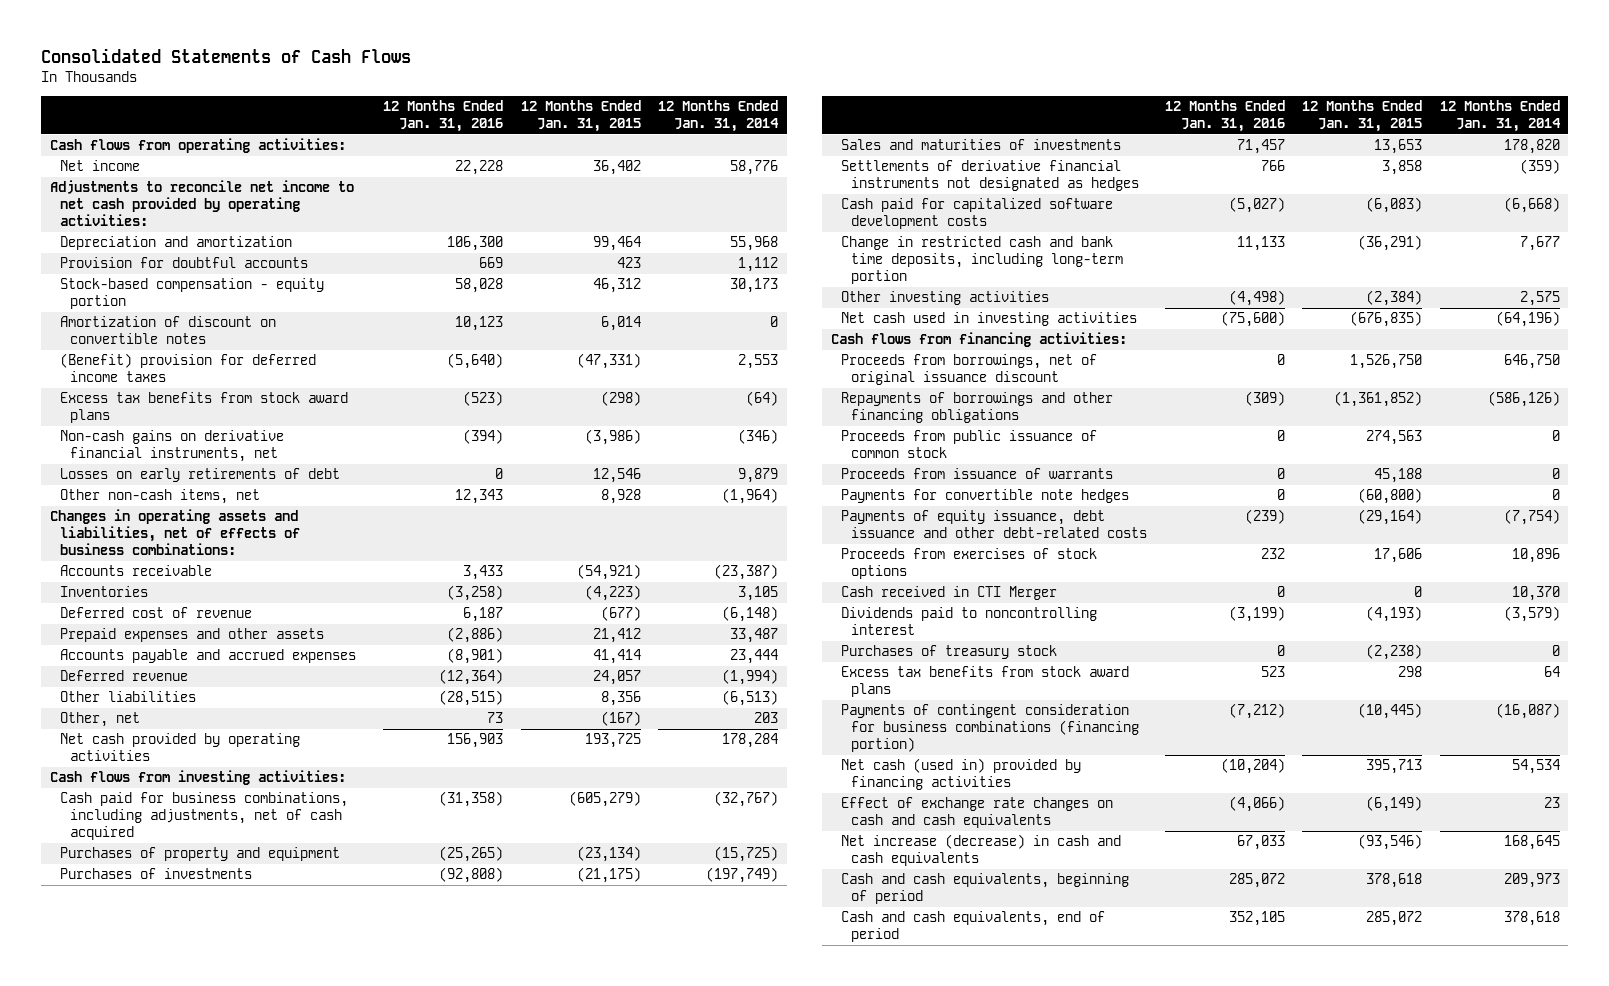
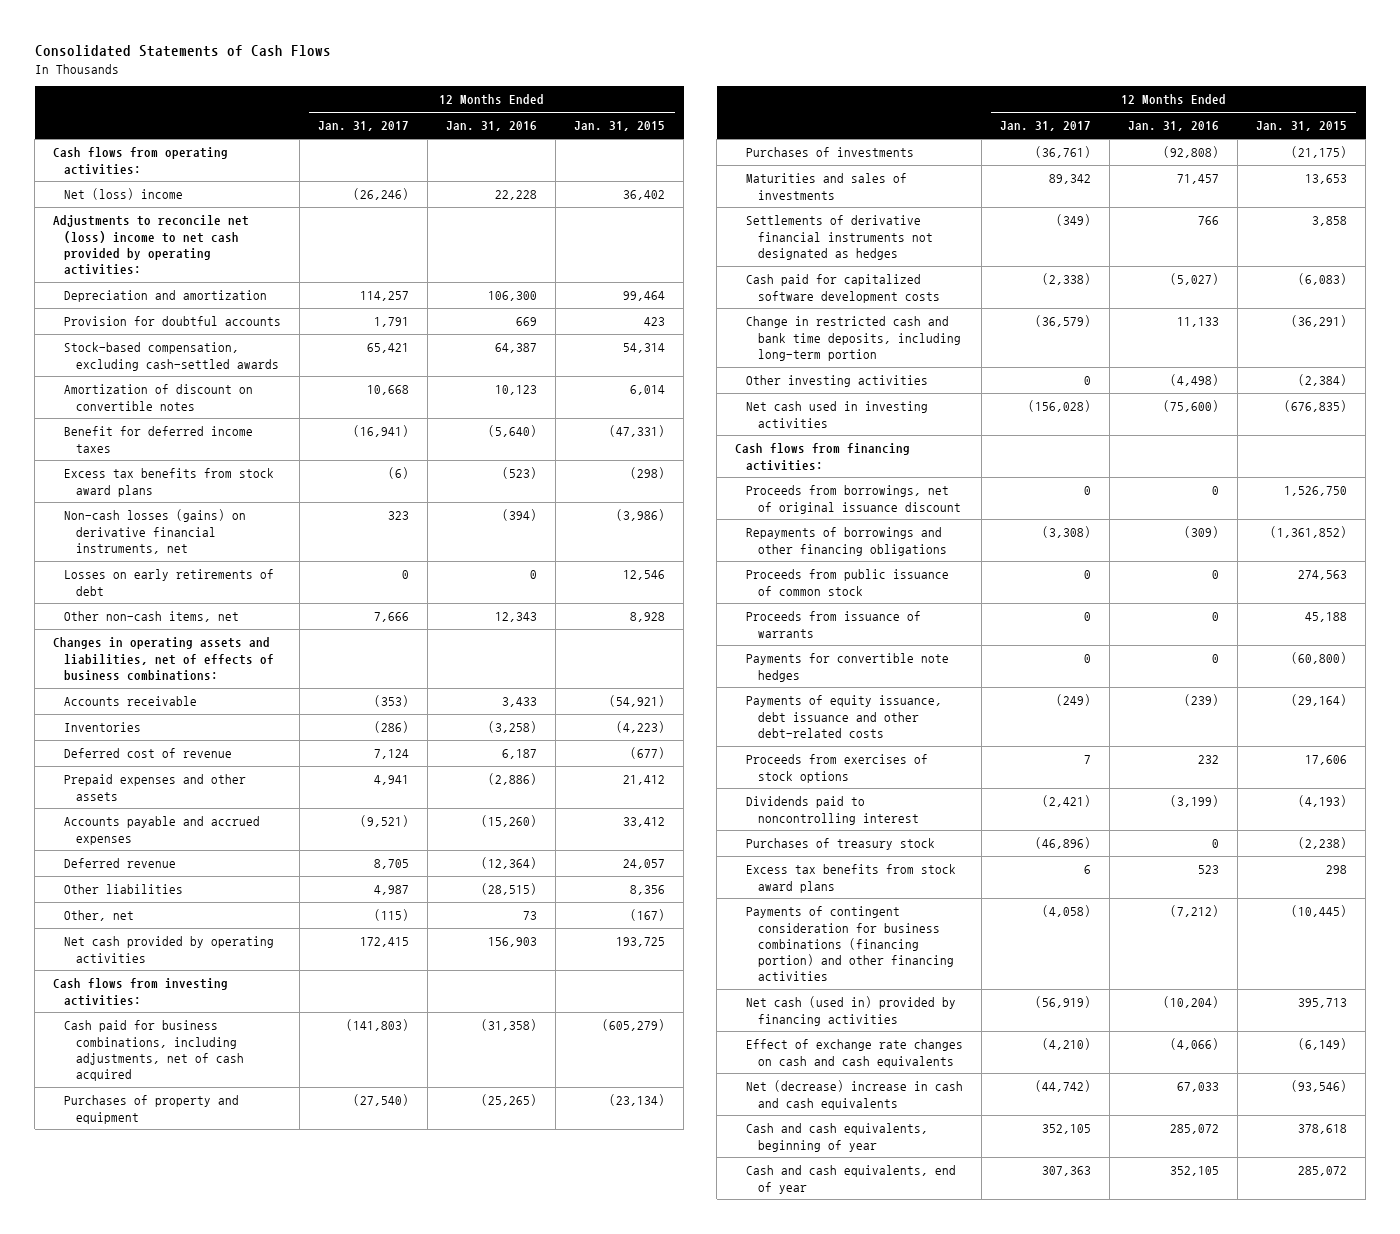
[658,100,780,133] 12 Months Ended Jan. 31, 2014 -> none
none -> [318,121,410,132] Jan. 31, 2017
[59,160,140,172] Net income -> [64,188,184,201] Net (loss) income
[49,180,354,227] Adjustments to reconcile net income to net cash provided by operating activities: -> [53,215,250,276] Adjustments to reconcile net (loss) income to net cash provided by operating activities:
[59,278,324,310] Stock-based compensation - equity portion -> [64,342,279,371] Stock-based compensation, excluding cash-settled awards
[455,278,504,294] 58,028 -> [495,343,538,354] 64,387
[592,278,641,294] 46,312 -> [623,343,666,354] 54,314
[59,353,316,383] (Benefit) provision for deferred income taxes -> [64,426,254,453] Benefit for deferred income taxes
[59,430,284,463] Non-cash gains on derivative financial instruments, net -> [64,509,247,554] Non-cash losses (gains) on derivative financial instruments, net
[447,648,504,665] (8,901) -> [481,815,538,828] (15,260)
[592,649,641,665] 41,414 -> [623,817,666,828] 33,412
[841,139,1122,151] Sales and maturities of investments -> [746,173,908,200] Maturities and sales of investments
[841,586,1058,601] Cash received in CTI Merger -> none
[841,704,1140,753] Payments of contingent consideration for business combinations (financing portion) -> [746,906,954,982] Payments of contingent consideration for business combinations (financing portion) and other financing activities
[841,834,1122,867] Net increase (decrease) in cash and cash equivalents -> [746,1080,964,1110] Net (decrease) increase in cash and cash equivalents
[841,873,1130,905] Cash and cash equivalents, beginning of period -> [746,1123,929,1152] Cash and cash equivalents, beginning of year
[841,911,1106,943] Cash and cash equivalents, end of period -> [746,1165,957,1194] Cash and cash equivalents, end of year

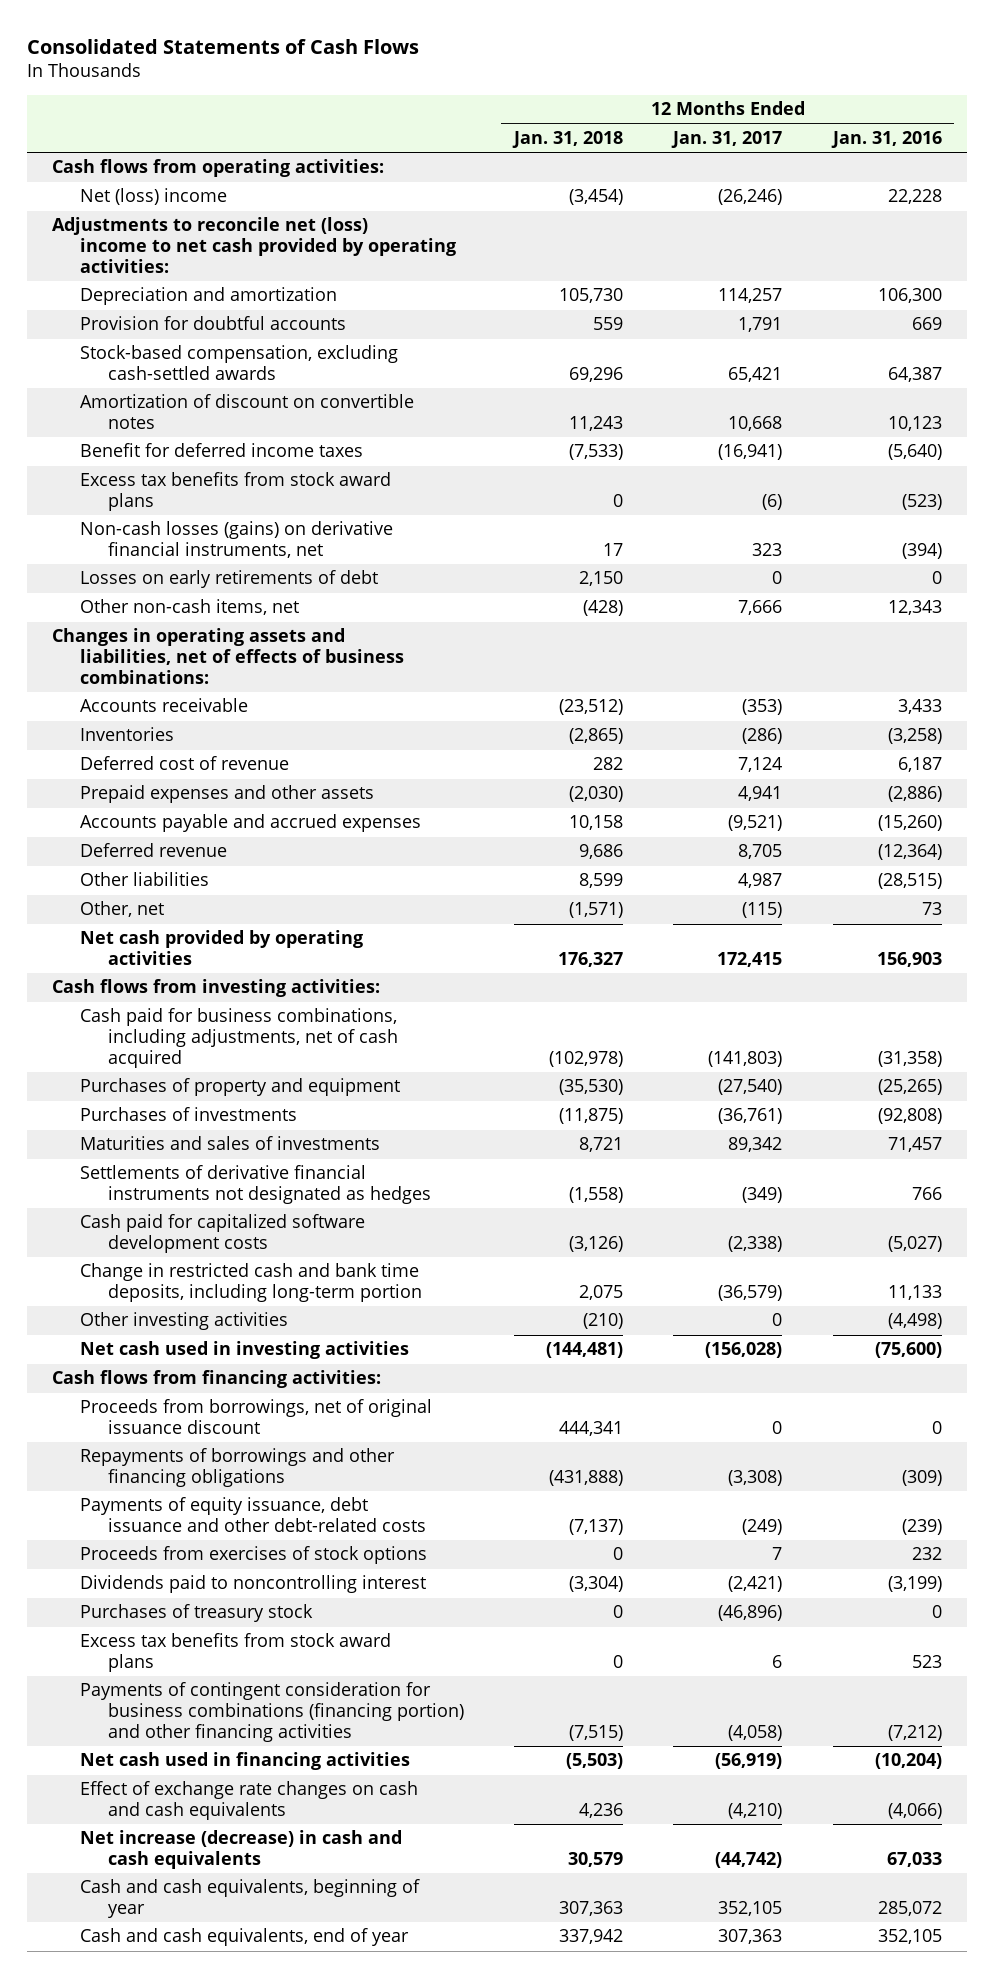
[574,121,666,132] Jan. 31, 2015 -> none
none -> [512,130,624,148] Jan. 31, 2018
[746,569,950,596] Proceeds from public issuance of common stock -> none
[746,611,922,638] Proceeds from issuance of warrants -> none
[746,653,950,682] Payments for convertible note hedges -> none
[746,996,957,1026] Net cash (used in) provided by financing activities -> [80,1752,411,1771] Net cash used in financing activities
[746,1080,964,1110] Net (decrease) increase in cash and cash equivalents -> [80,1830,403,1870] Net increase (decrease) in cash and cash equivalents

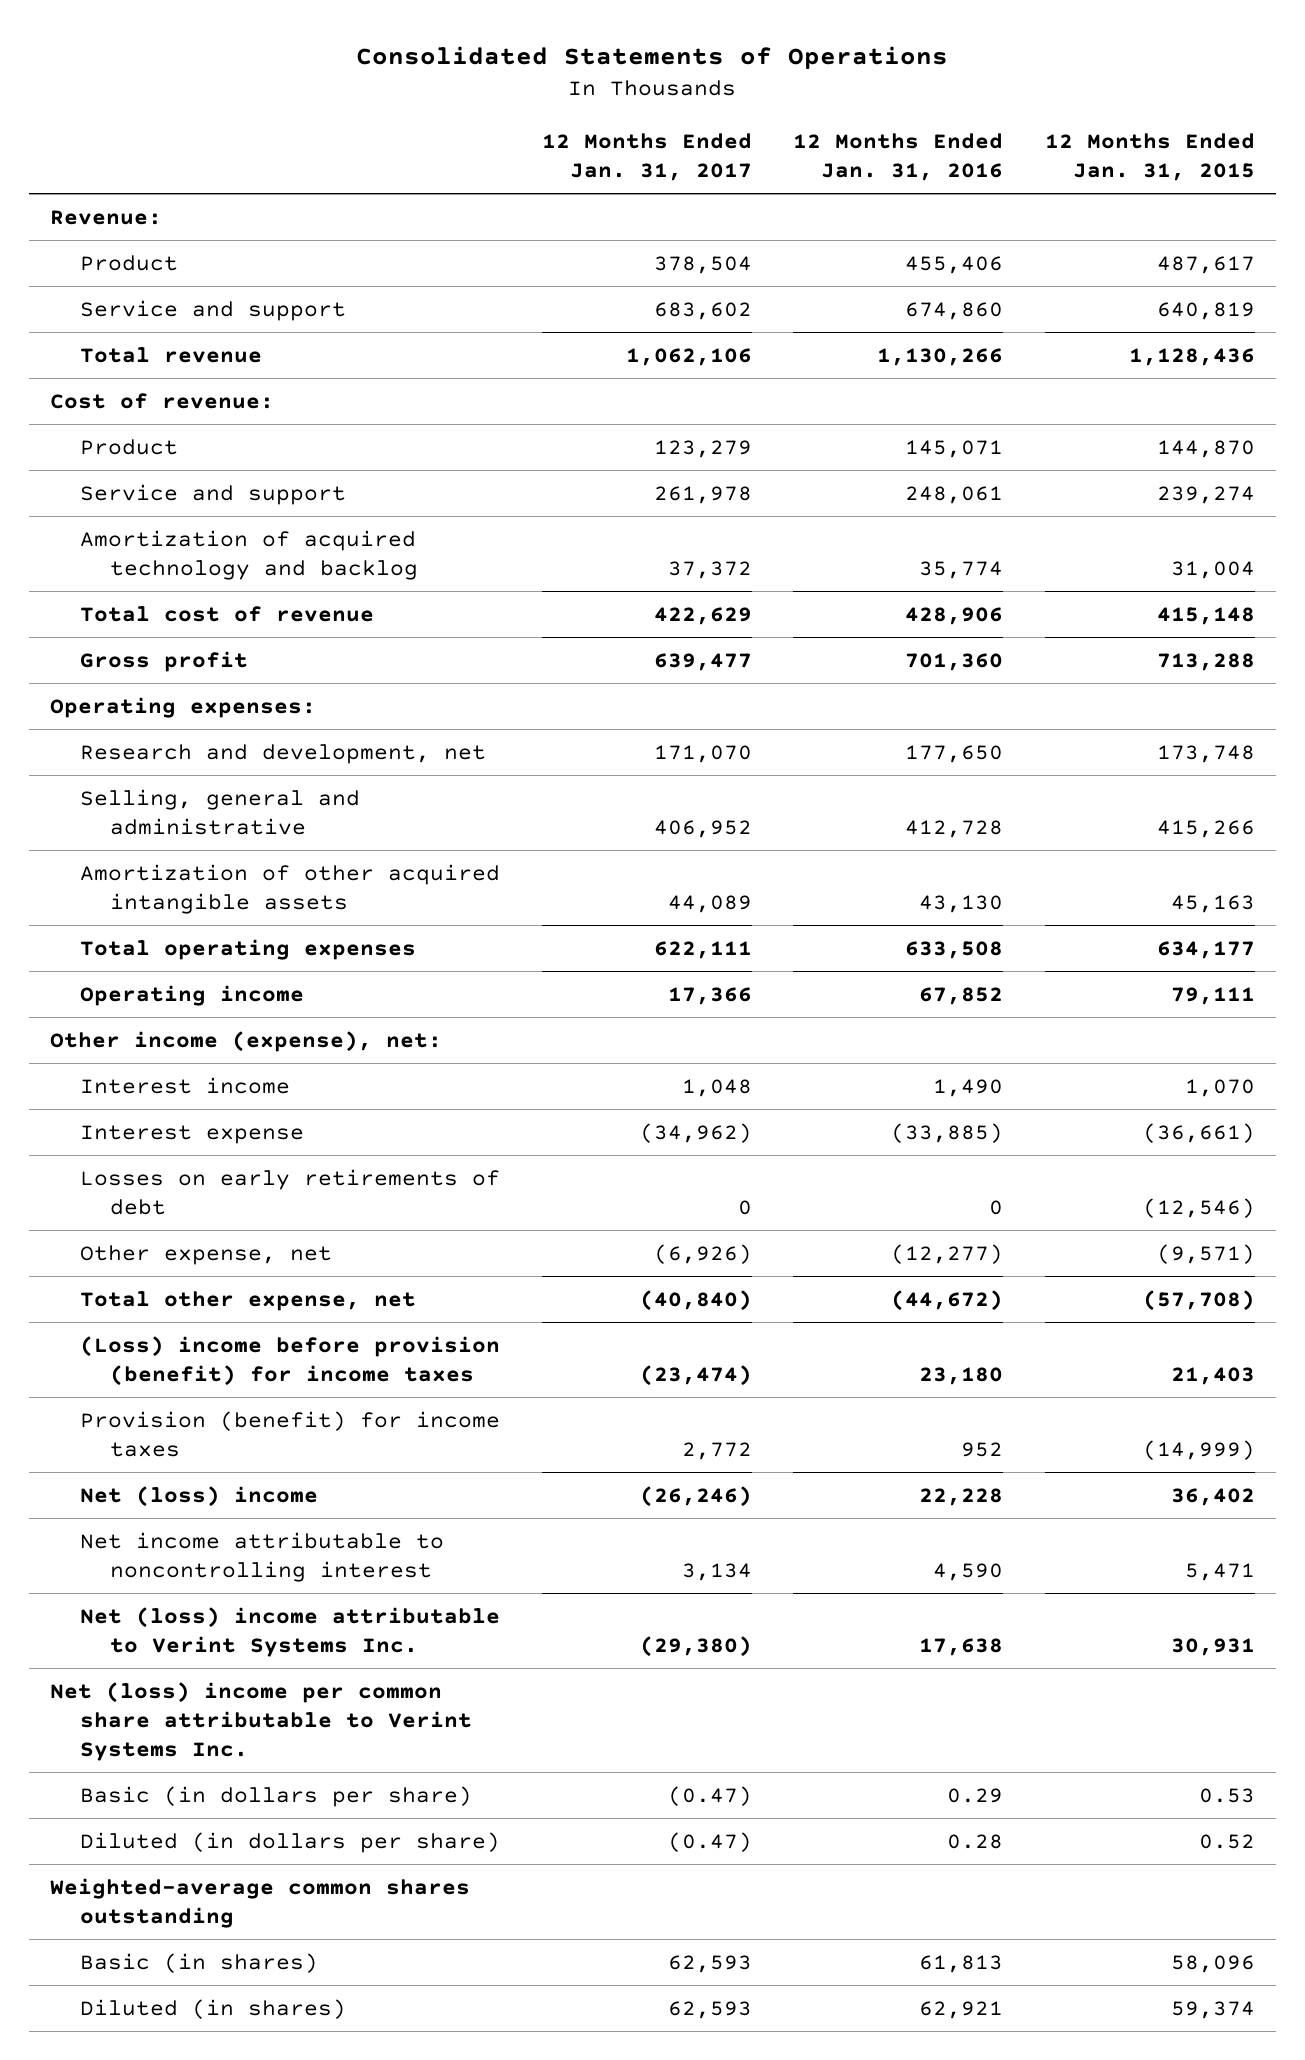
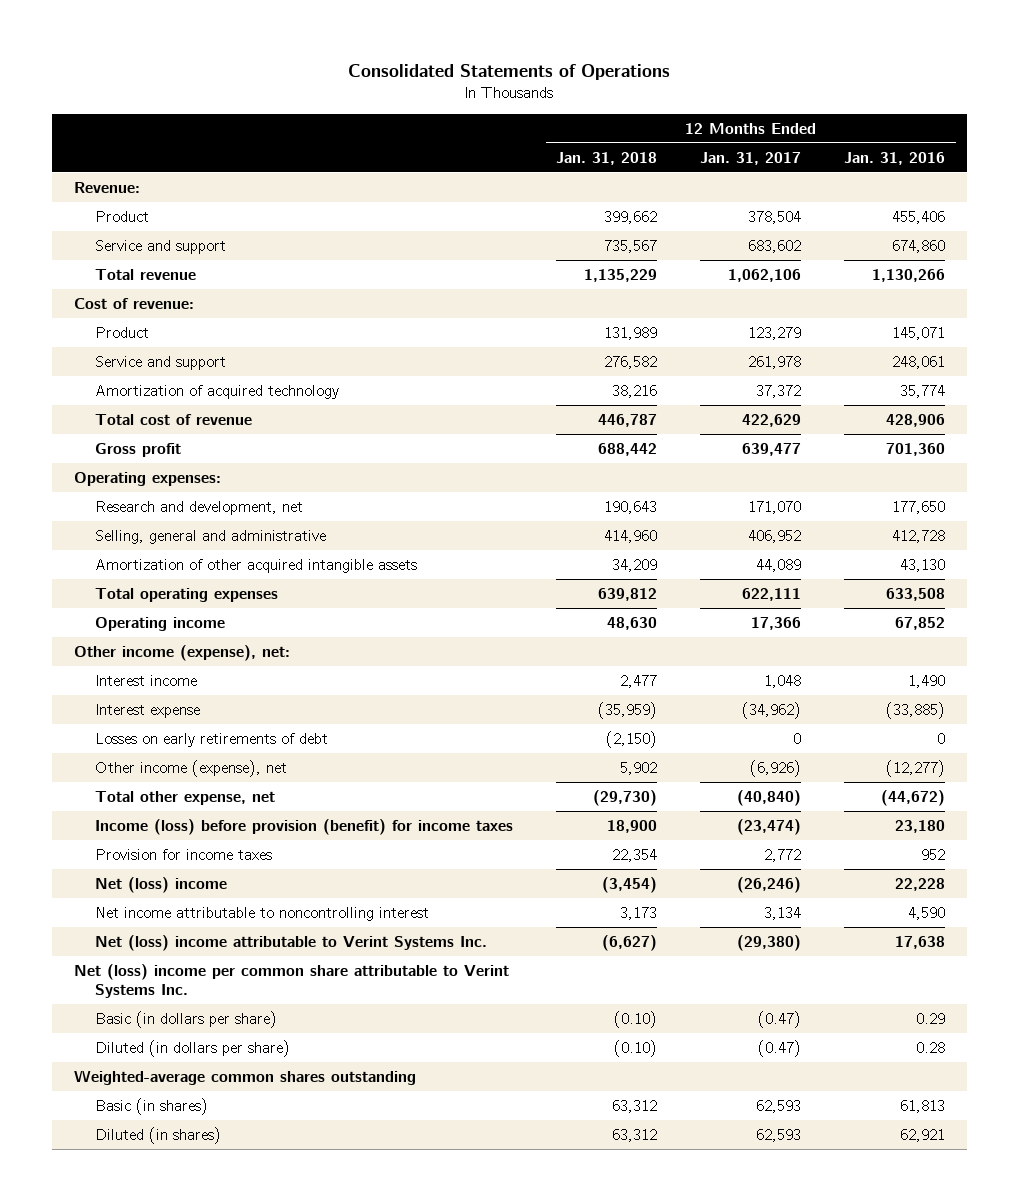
[1045,132,1256,181] 12 Months Ended Jan. 31, 2015 -> none
none -> [556,151,658,165] Jan. 31, 2018
[79,529,418,580] Amortization of acquired technology and backlog -> [95,384,340,399] Amortization of acquired technology
[79,1244,332,1265] Other expense, net -> [95,759,288,777] Other income (expense), net
[79,1335,500,1386] (Loss) income before provision (benefit) for income taxes -> [95,818,514,835] Income (loss) before provision (benefit) for income taxes
[79,1410,500,1457] Provision (benefit) for income taxes -> [95,848,273,860] Provision for income taxes

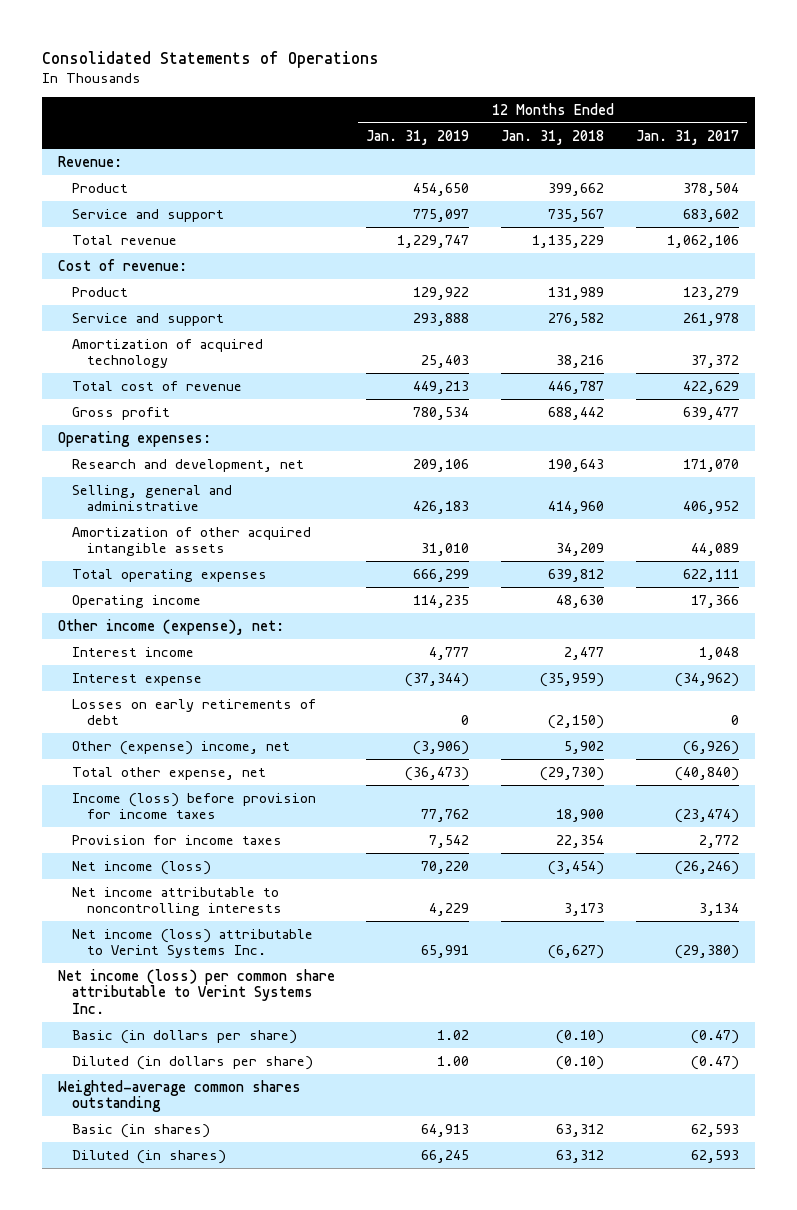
[844,151,946,165] Jan. 31, 2016 -> none
none -> [366,129,470,145] Jan. 31, 2019
[95,759,288,777] Other income (expense), net -> [72,740,291,755] Other (expense) income, net
[95,818,514,835] Income (loss) before provision (benefit) for income taxes -> [72,792,317,820] Income (loss) before provision for income taxes
[95,876,228,893] Net (loss) income -> [72,860,212,875] Net income (loss)
[95,906,430,921] Net income attributable to noncontrolling interest -> [72,886,283,917] Net income attributable to noncontrolling interests
[95,934,488,951] Net (loss) income attributable to Verint Systems Inc. -> [72,928,314,959] Net income (loss) attributable to Verint Systems Inc.
[73,963,509,999] Net (loss) income per common share attributable to Verint Systems Inc. -> [57,968,335,1014] Net income (loss) per common share attributable to Verint Systems Inc.

